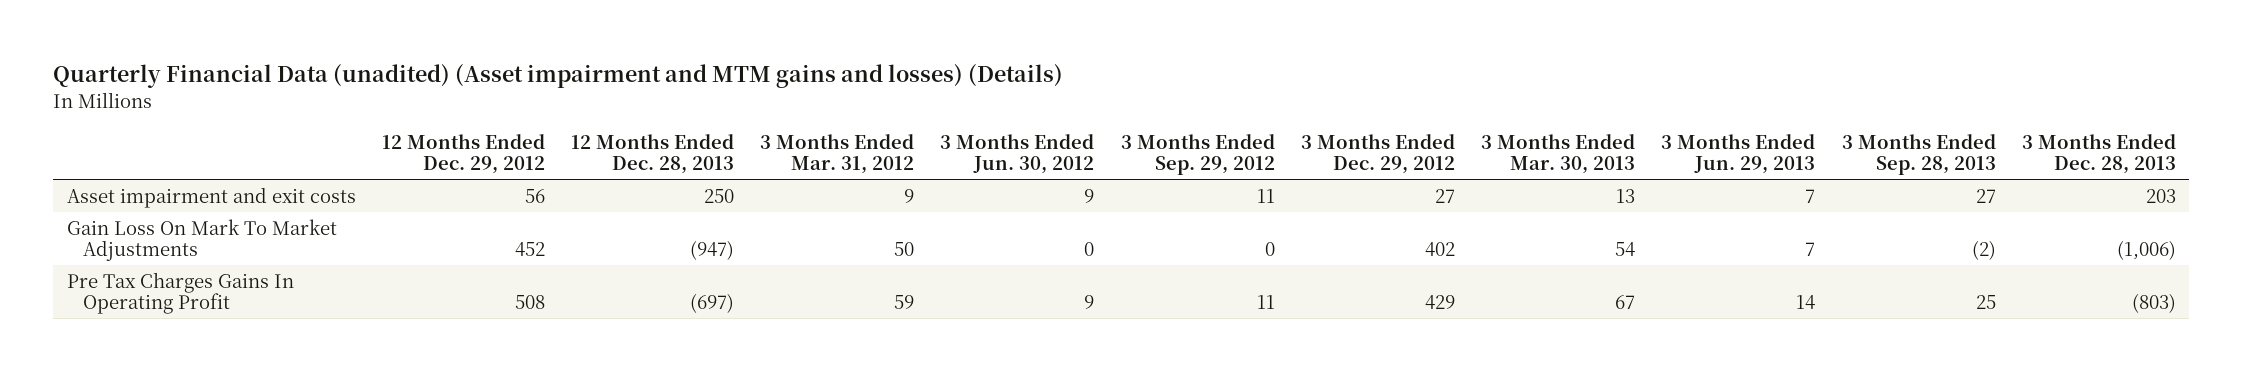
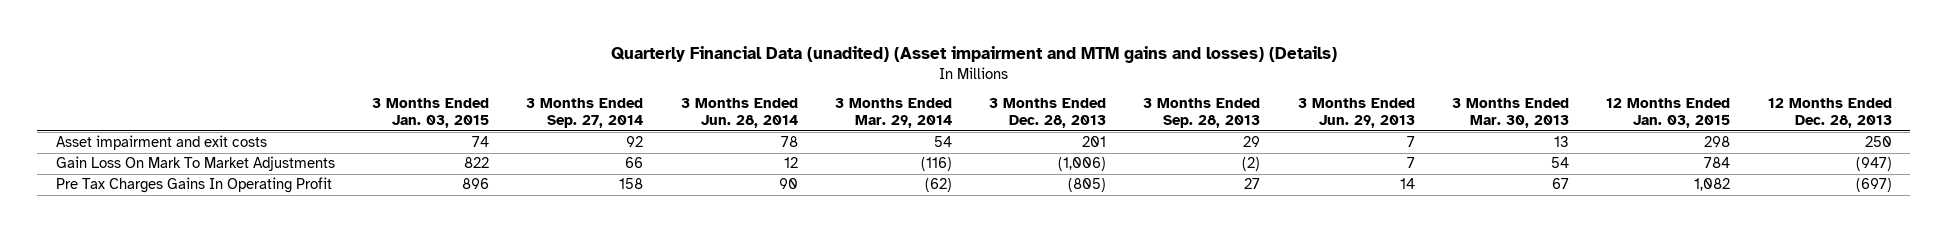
[381,133,545,175] 12 Months Ended Dec. 29, 2012 -> none
[760,133,915,175] 3 Months Ended Mar. 31, 2012 -> none
[940,133,1095,175] 3 Months Ended Jun. 30, 2012 -> none
[1120,133,1275,176] 3 Months Ended Sep. 29, 2012 -> none
[1300,133,1455,175] 3 Months Ended Dec. 29, 2012 -> none
none -> [371,98,489,129] 3 Months Ended Jan. 03, 2015
none -> [526,98,644,129] 3 Months Ended Sep. 27, 2014
none -> [680,98,798,129] 3 Months Ended Jun. 28, 2014
none -> [834,98,952,129] 3 Months Ended Mar. 29, 2014
none -> [1606,98,1731,129] 12 Months Ended Jan. 03, 2015
[1975,188,1996,203] 27 -> [1243,136,1261,148] 29
[2145,188,2176,203] 203 -> [1082,136,1107,148] 201
[1975,295,1996,310] 25 -> [1244,178,1261,190] 27
[2131,293,2176,314] (803) -> [1068,178,1107,193] (805)

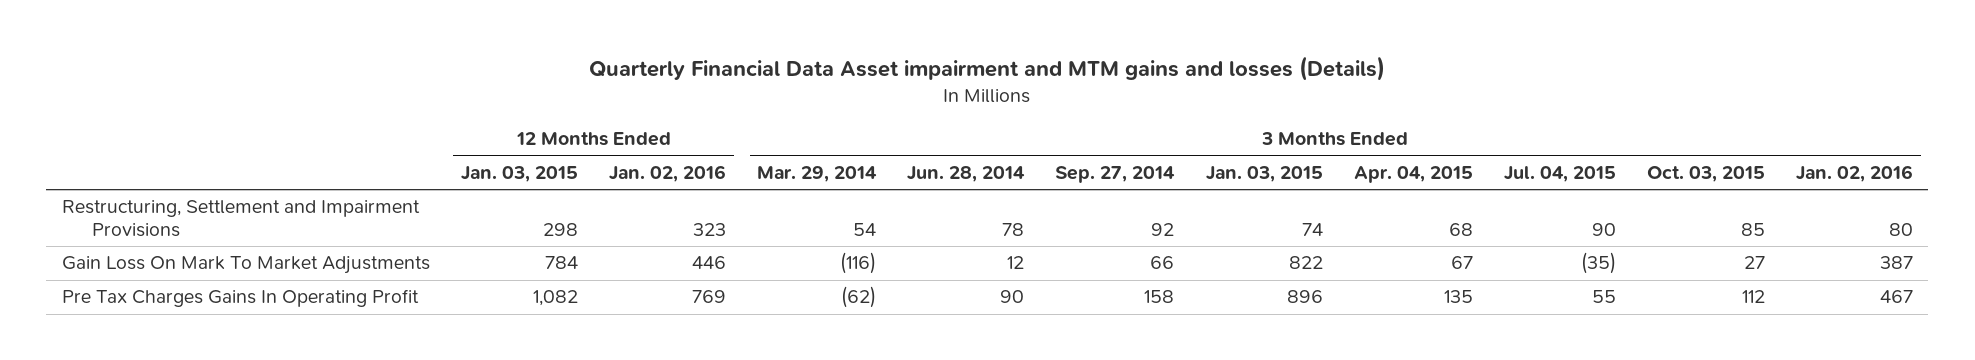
[610,46,1337,64] Quarterly Financial Data (unadited) (Asset impairment and MTM gains and losses) (Details) -> [589,56,1386,82] Quarterly Financial Data Asset impairment and MTM gains and losses (Details)
[989,98,1107,129] 3 Months Ended Dec. 28, 2013 -> none
[1143,98,1261,129] 3 Months Ended Sep. 28, 2013 -> none
[1297,98,1415,129] 3 Months Ended Jun. 29, 2013 -> none
[1452,98,1570,129] 3 Months Ended Mar. 30, 2013 -> none
[1767,98,1892,129] 12 Months Ended Dec. 28, 2013 -> none
none -> [609,164,727,182] Jan. 02, 2016
none -> [1353,165,1473,183] Apr. 04, 2015
none -> [1503,165,1616,182] Jul. 04, 2015
none -> [1646,165,1765,182] Oct. 03, 2015
none -> [1795,164,1913,182] Jan. 02, 2016
[55,135,267,151] Asset impairment and exit costs -> [62,200,421,237] Restructuring, Settlement and Impairment Provisions

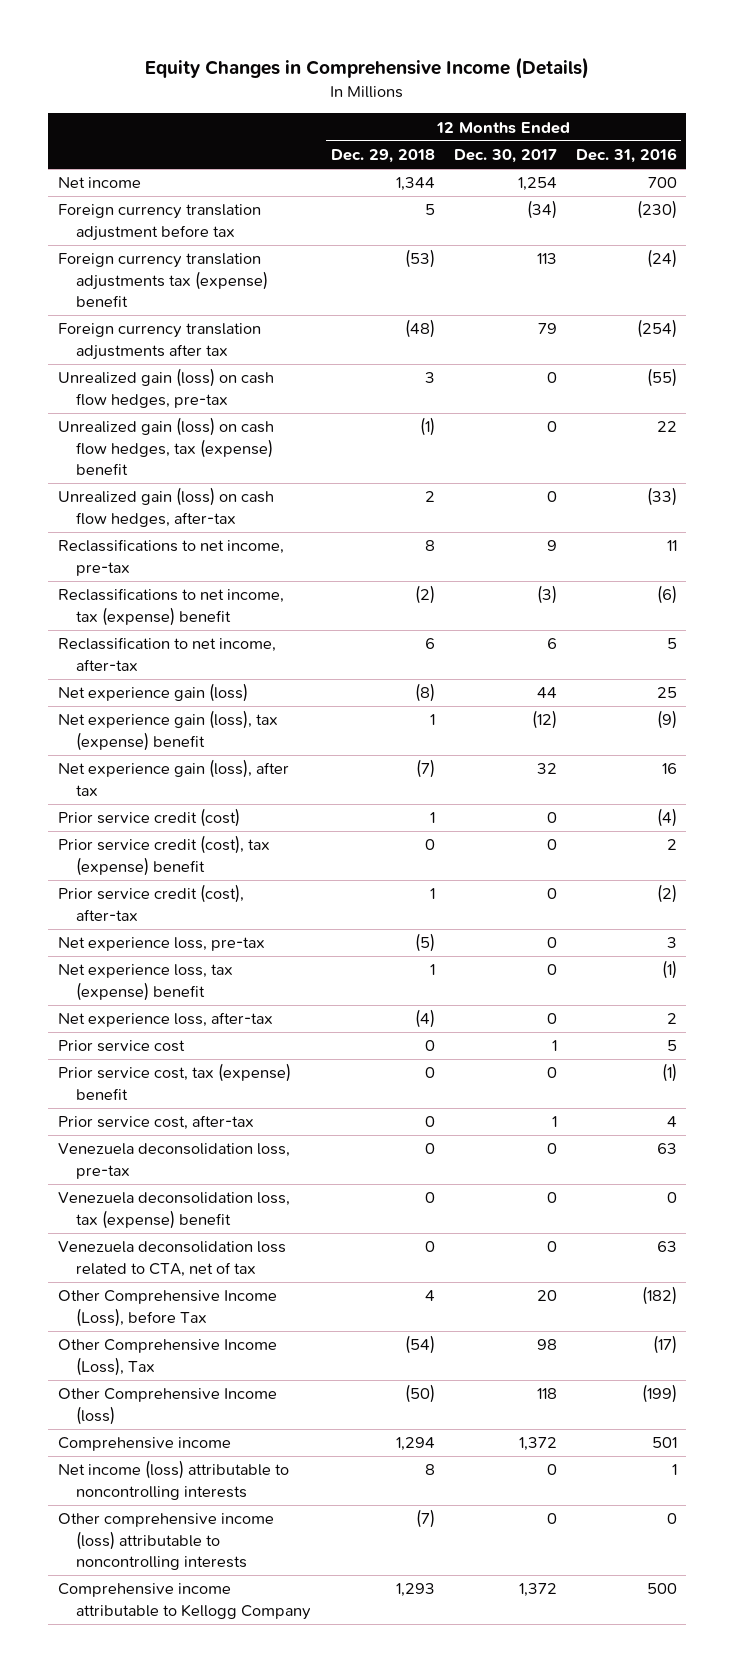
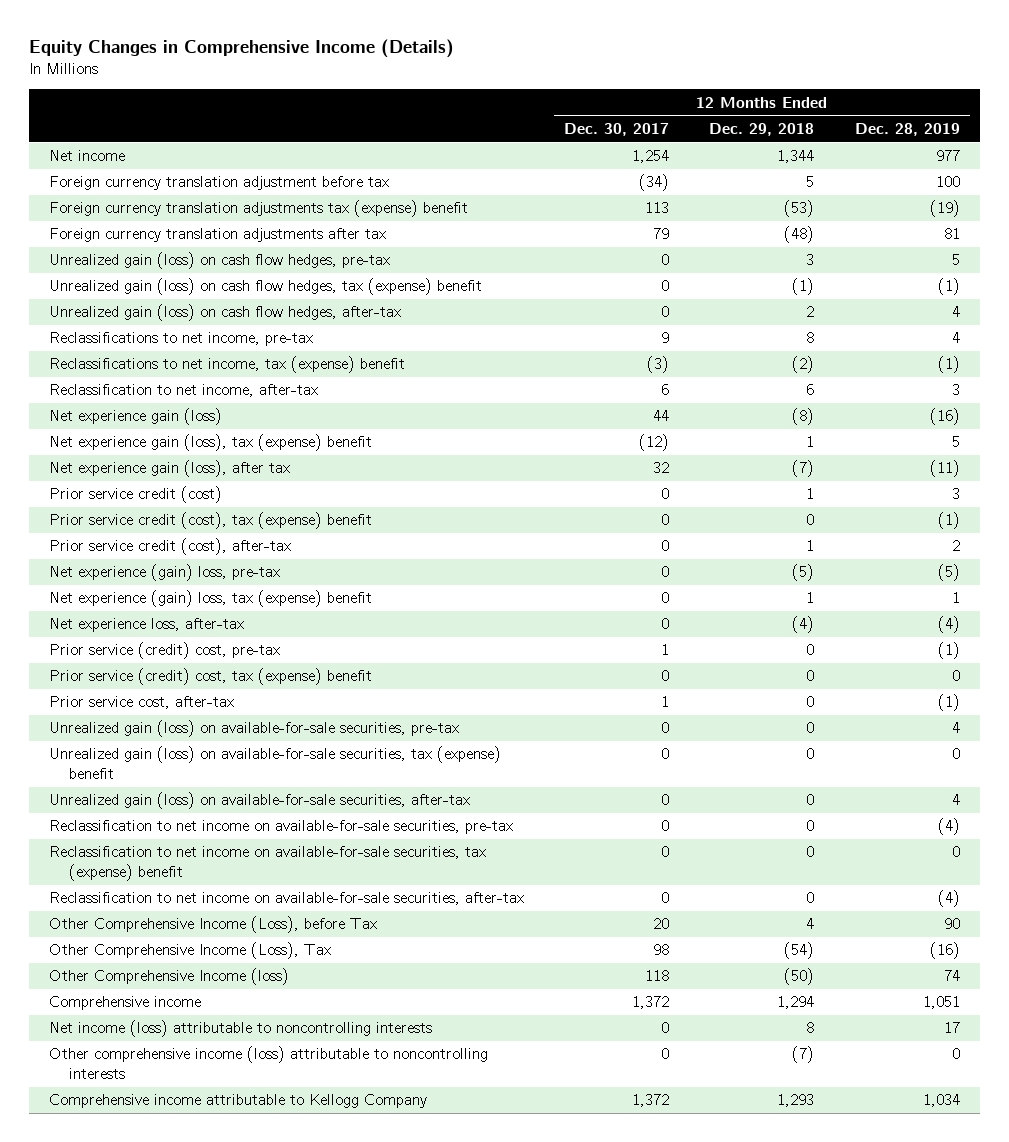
[575,148,677,164] Dec. 31, 2016 -> none
none -> [854,123,960,137] Dec. 28, 2019
[57,937,265,952] Net experience loss, pre-tax -> [49,564,281,582] Net experience (gain) loss, pre-tax
[57,964,233,1001] Net experience loss, tax (expense) benefit -> [49,590,373,608] Net experience (gain) loss, tax (expense) benefit
[57,1040,185,1053] Prior service cost -> [49,642,281,660] Prior service (credit) cost, pre-tax
[57,1063,291,1100] Prior service cost, tax (expense) benefit -> [49,668,373,686] Prior service (credit) cost, tax (expense) benefit
[57,1143,290,1179] Venezuela deconsolidation loss, pre-tax -> none
[57,1192,290,1229] Venezuela deconsolidation loss, tax (expense) benefit -> none
[57,1241,286,1277] Venezuela deconsolidation loss related to CTA, net of tax -> none
none -> [49,720,460,738] Unrealized gain (loss) on available-for-sale securities, pre-tax
none -> [49,746,502,780] Unrealized gain (loss) on available-for-sale securities, tax (expense) benefit
none -> [49,792,471,810] Unrealized gain (loss) on available-for-sale securities, after-tax
none -> [49,820,514,835] Reclassification to net income on available-for-sale securities, pre-tax
none -> [49,846,487,882] Reclassification to net income on available-for-sale securities, tax (expense) benefit
none -> [49,892,525,906] Reclassification to net income on available-for-sale securities, after-tax

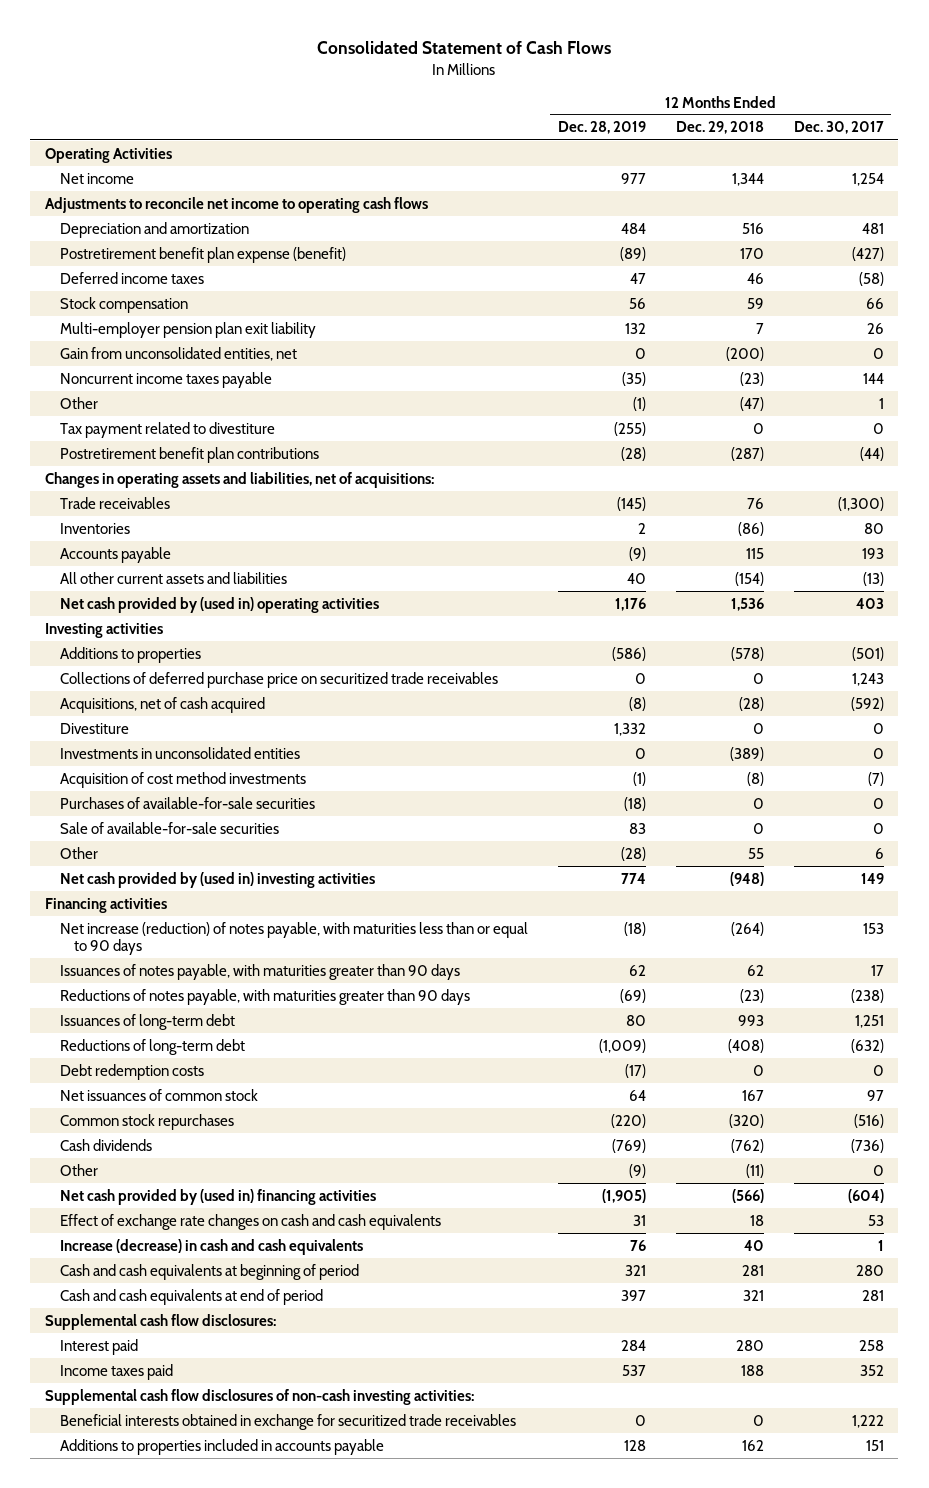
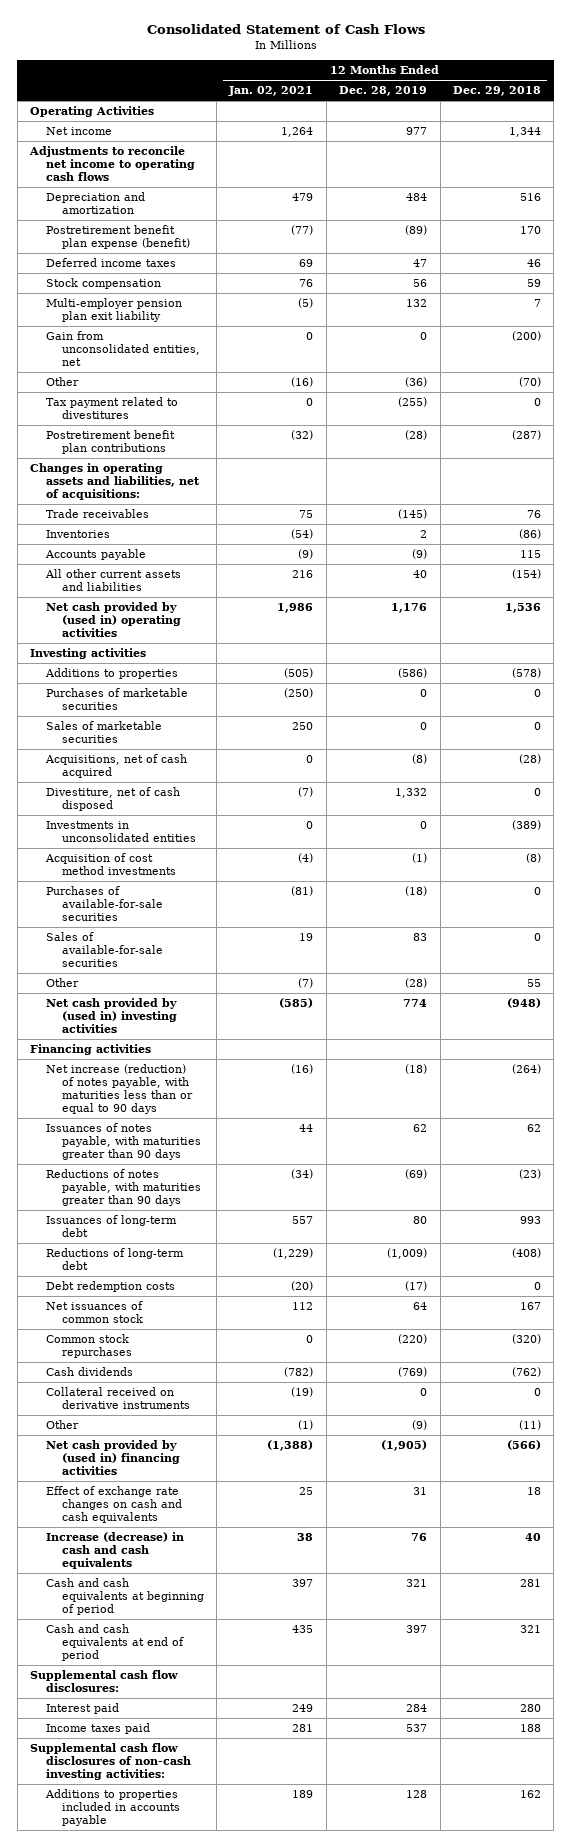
[793,121,884,135] Dec. 30, 2017 -> none
none -> [228,86,314,97] Jan. 02, 2021
[59,371,272,388] Noncurrent income taxes payable -> none
[632,396,646,411] (1) -> [405,376,428,387] (36)
[739,396,764,411] (47) -> [518,376,541,387] (70)
[59,421,275,438] Tax payment related to divestiture -> [45,396,178,420] Tax payment related to divestitures
[59,671,498,688] Collections of deferred purchase price on securitized trade receivables -> none
none -> [45,687,188,711] Purchases of marketable securities
none -> [45,720,162,744] Sales of marketable securities
[59,722,129,734] Divestiture -> [45,786,180,812] Divestiture, net of cash disposed
[59,821,279,834] Sale of available-for-sale securities -> [45,931,163,968] Sales of available-for-sale securities
none -> [45,1386,190,1410] Collateral received on derivative instruments
[59,1413,516,1430] Beneficial interests obtained in exchange for securitized trade receivables -> none

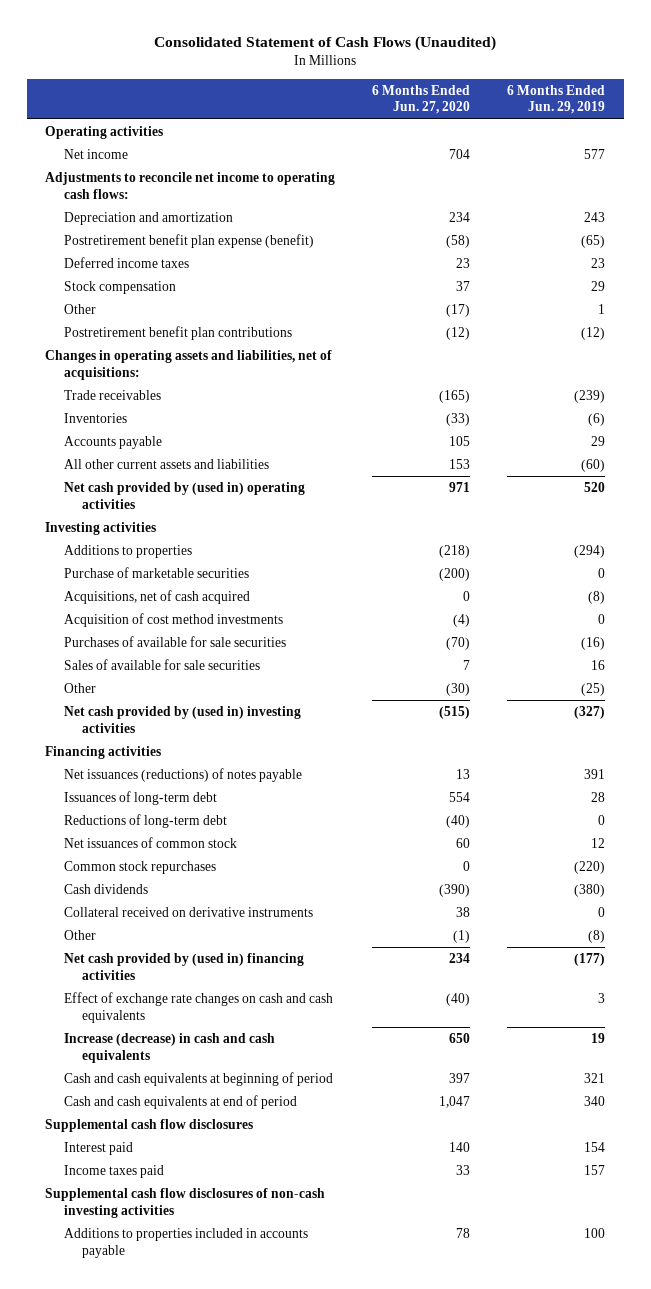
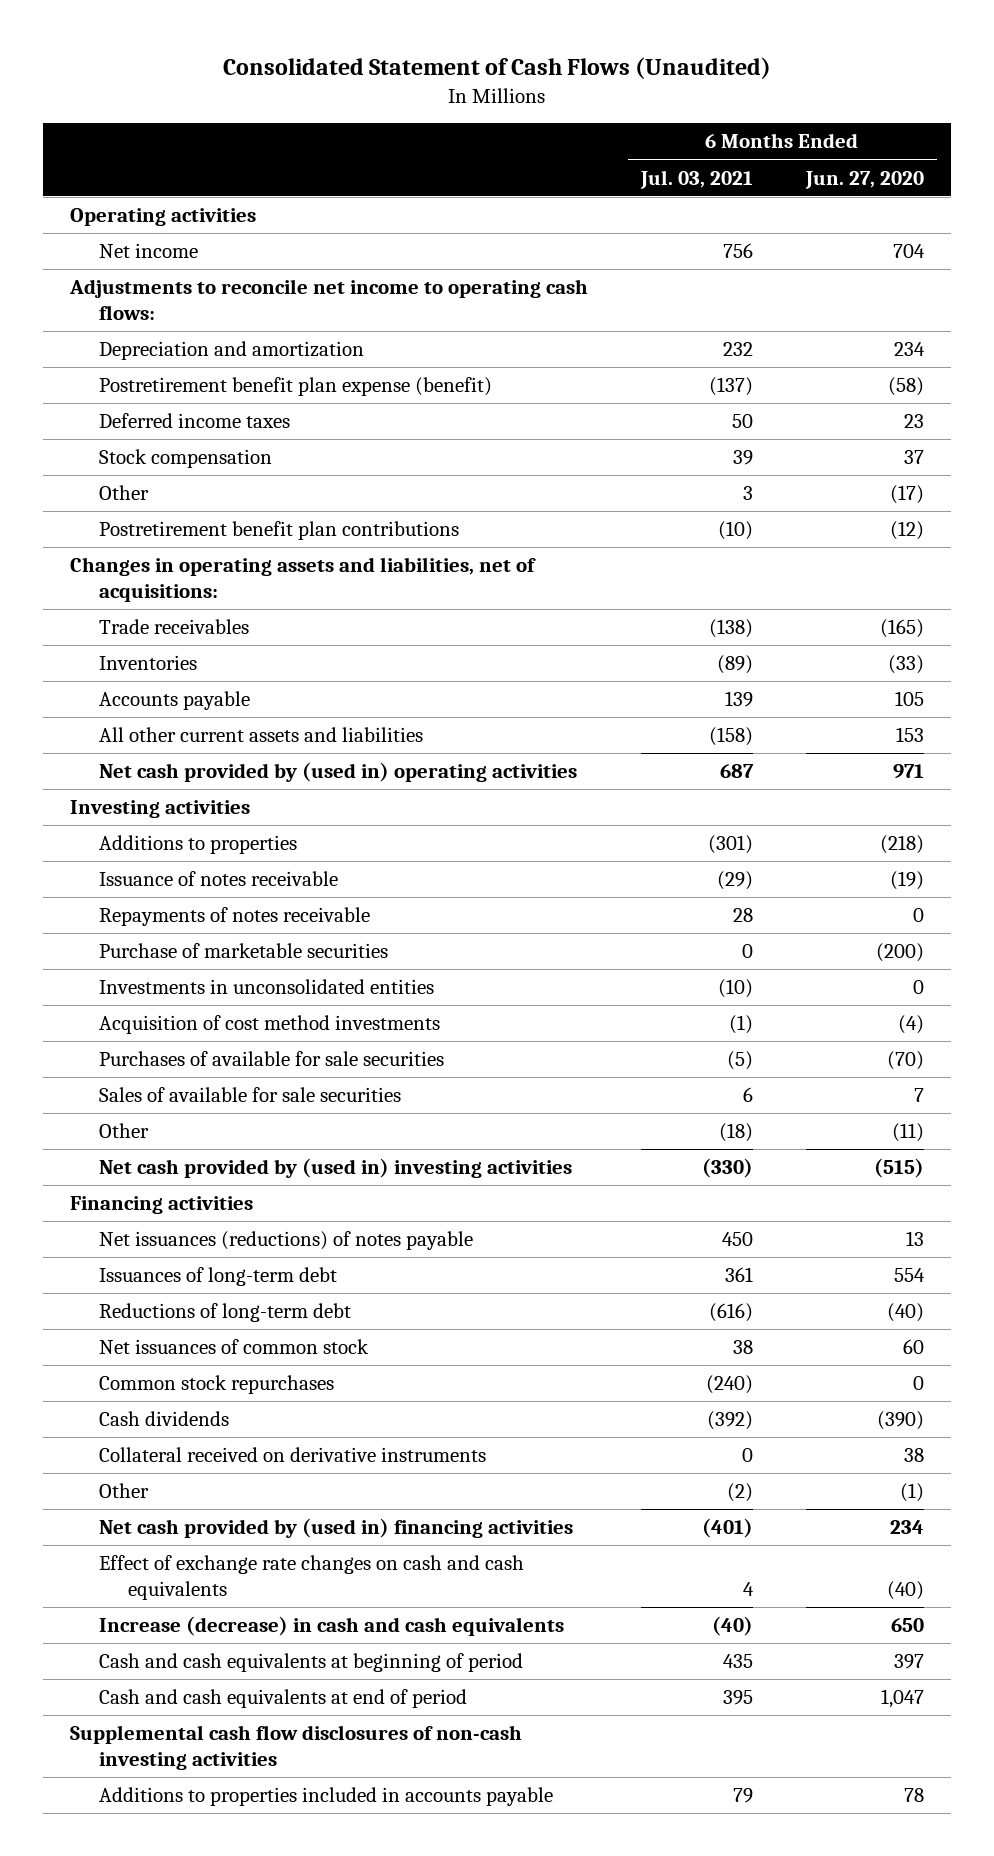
[507,84,606,115] 6 Months Ended Jun. 29, 2019 -> none
none -> [639,169,753,189] Jul. 03, 2021
none -> [98,871,338,887] Issuance of notes receivable
none -> [98,907,370,927] Repayments of notes receivable
[63,590,250,605] Acquisitions, net of cash acquired -> none
none -> [98,979,434,995] Investments in unconsolidated entities
[446,683,471,697] (30) -> [892,1123,925,1143] (11)
[45,1119,254,1133] Supplemental cash flow disclosures -> none
[63,1142,133,1156] Interest paid -> none
[63,1165,164,1179] Income taxes paid -> none

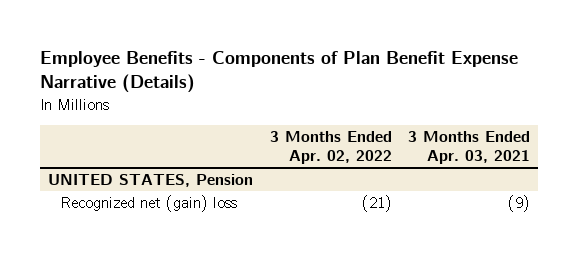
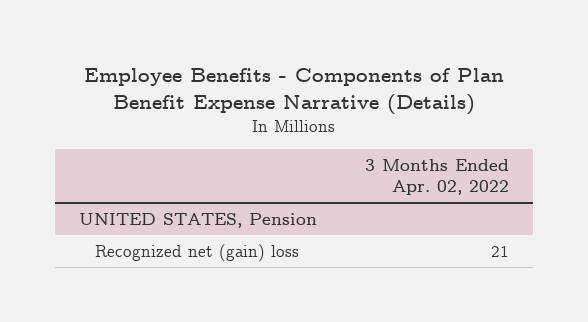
[408,131,531,164] 3 Months Ended Apr. 03, 2021 -> none
[361,195,392,213] (21) -> [491,245,510,257] 21

